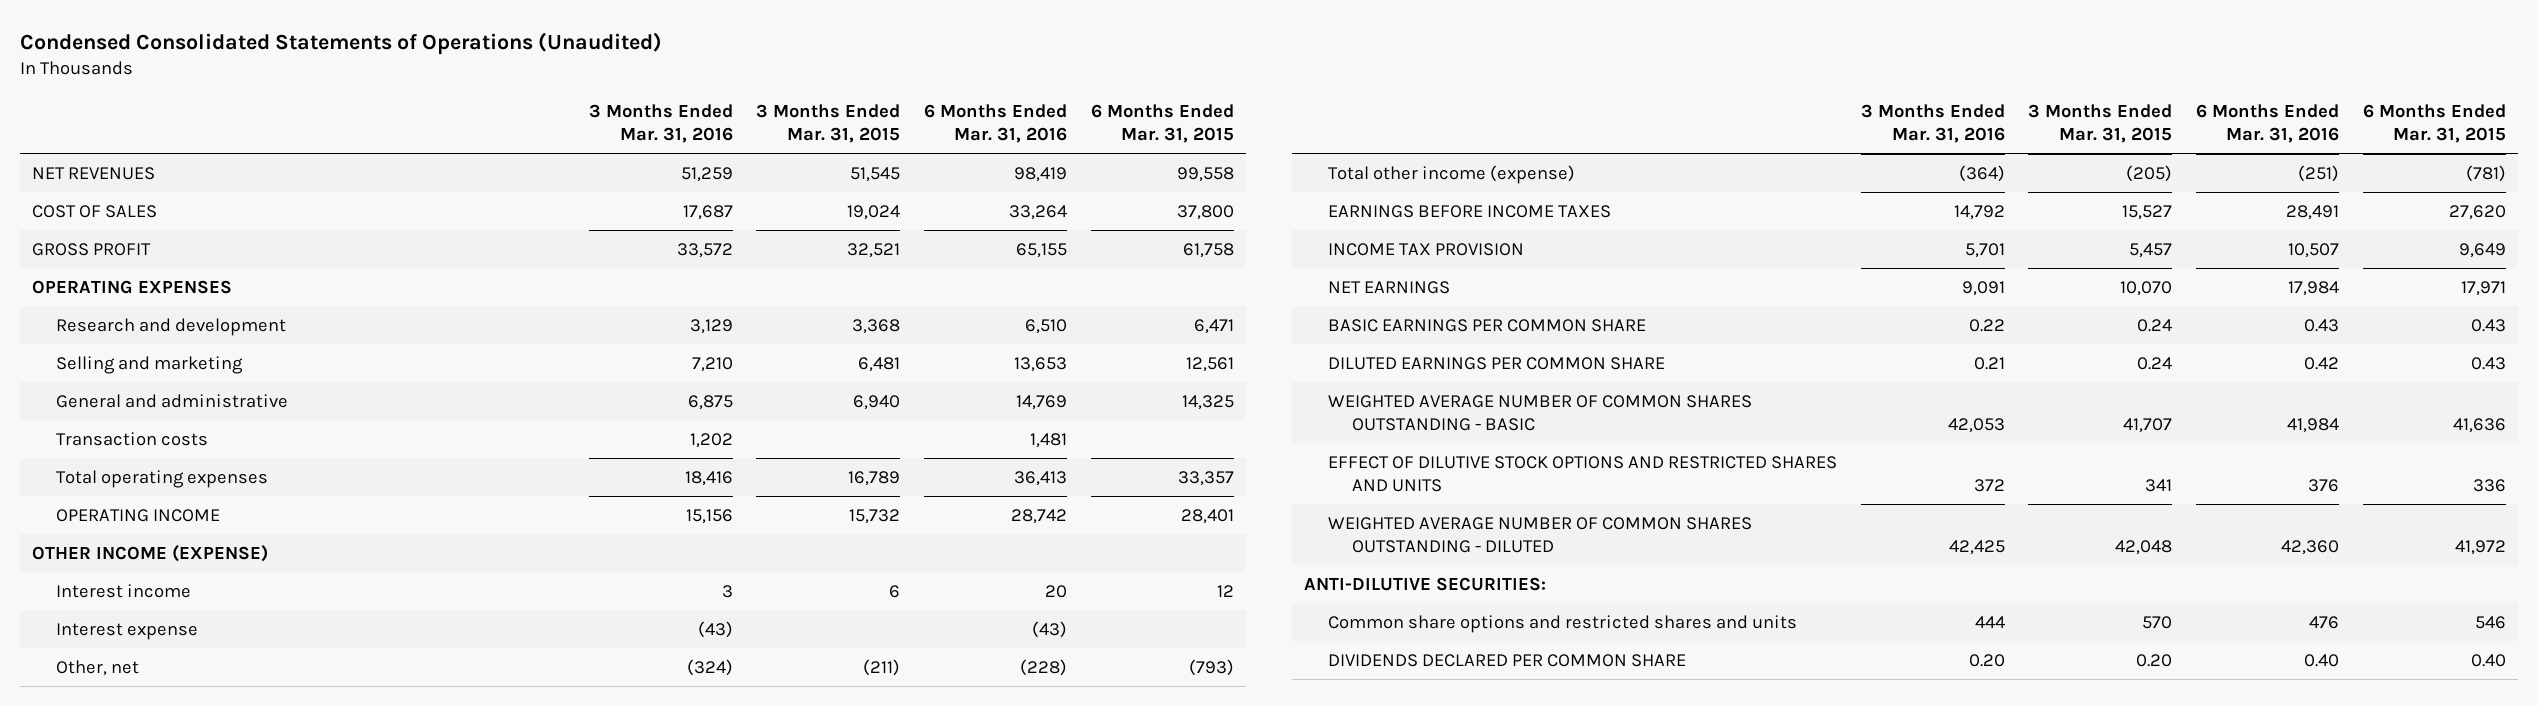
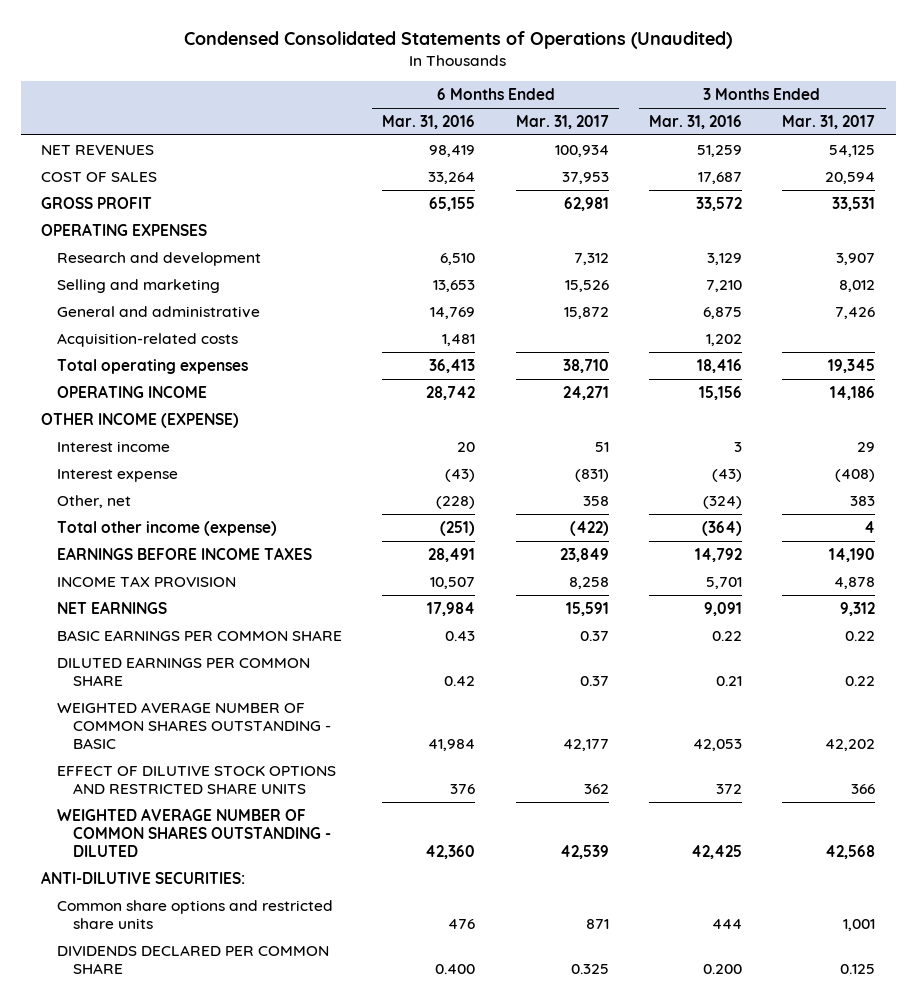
[756,104,901,144] 3 Months Ended Mar. 31, 2015 -> none
[1090,104,1234,144] 6 Months Ended Mar. 31, 2015 -> none
none -> [515,114,609,129] Mar. 31, 2017
none -> [782,114,876,129] Mar. 31, 2017
[55,431,208,446] Transaction costs -> [56,332,238,347] Acquisition-related costs
[1328,455,1838,493] EFFECT OF DILUTIVE STOCK OPTIONS AND RESTRICTED SHARES AND UNITS -> [56,765,336,794] EFFECT OF DILUTIVE STOCK OPTIONS AND RESTRICTED SHARE UNITS
[1328,614,1798,633] Common share options and restricted shares and units -> [56,899,333,929] Common share options and restricted share units
[1968,653,2005,667] 0.20 -> [703,963,743,974] 0.200
[2304,653,2340,667] 0.40 -> [435,963,476,974] 0.400

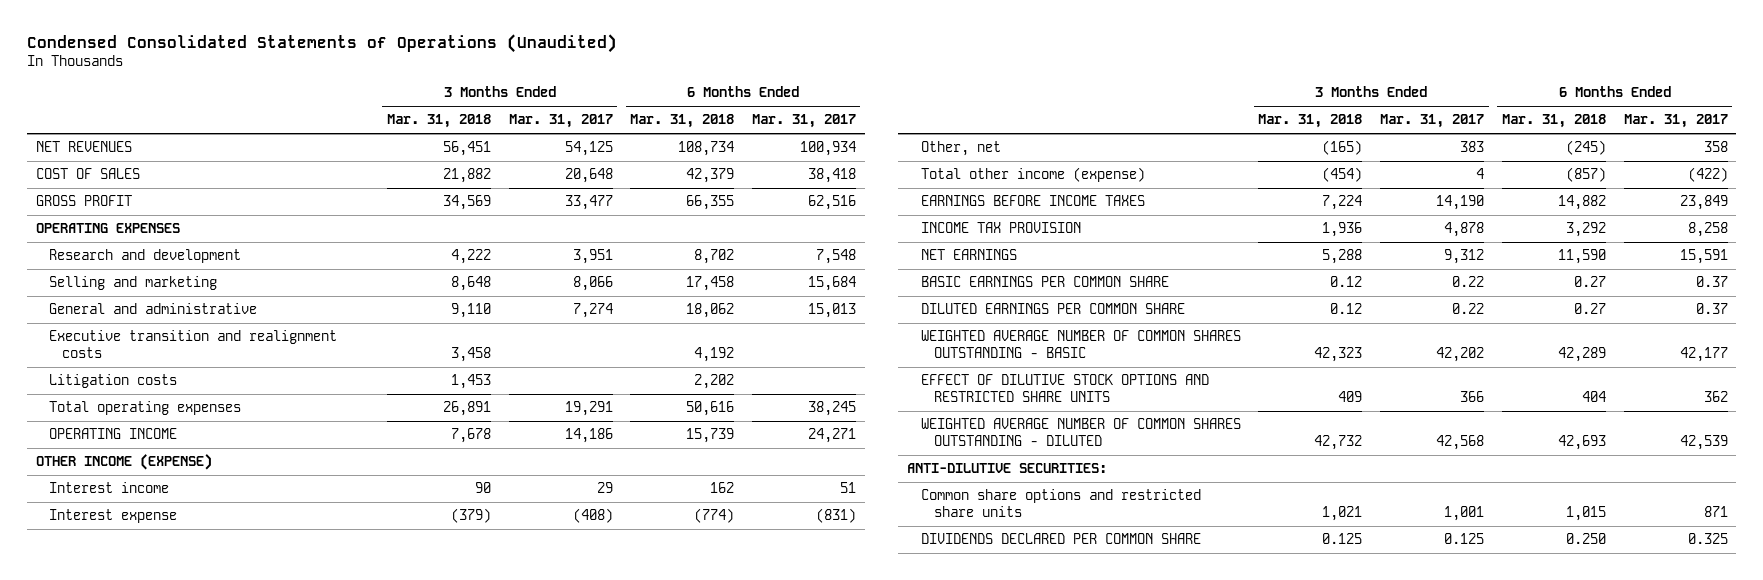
[382,114,476,129] Mar. 31, 2016 -> none
[649,114,743,129] Mar. 31, 2016 -> none
none -> [386,114,491,129] Mar. 31, 2018
none -> [630,114,735,129] Mar. 31, 2018
[561,171,609,184] 37,953 -> [807,168,856,184] 38,418
[825,171,876,184] 20,594 -> [564,168,613,184] 20,648
[563,196,609,211] 62,981 -> [807,195,856,211] 62,516
[832,196,876,211] 33,531 -> [564,195,613,211] 33,477
[56,332,238,347] Acquisition-related costs -> none
[573,252,609,265] 7,312 -> [815,249,856,265] 7,548
[836,252,876,265] 3,907 -> [572,249,613,265] 3,951
[564,279,609,292] 15,526 -> [807,276,856,292] 15,684
[839,279,876,292] 8,012 -> [572,276,613,292] 8,066
[563,306,609,319] 15,872 -> [807,303,856,319] 15,013
[835,306,876,319] 7,426 -> [572,303,613,319] 7,274
none -> [49,330,338,359] Executive transition and realignment costs
none -> [49,374,178,389] Litigation costs
[562,358,609,373] 38,710 -> [807,401,856,417] 38,245
[828,358,876,373] 19,345 -> [564,401,613,417] 19,291

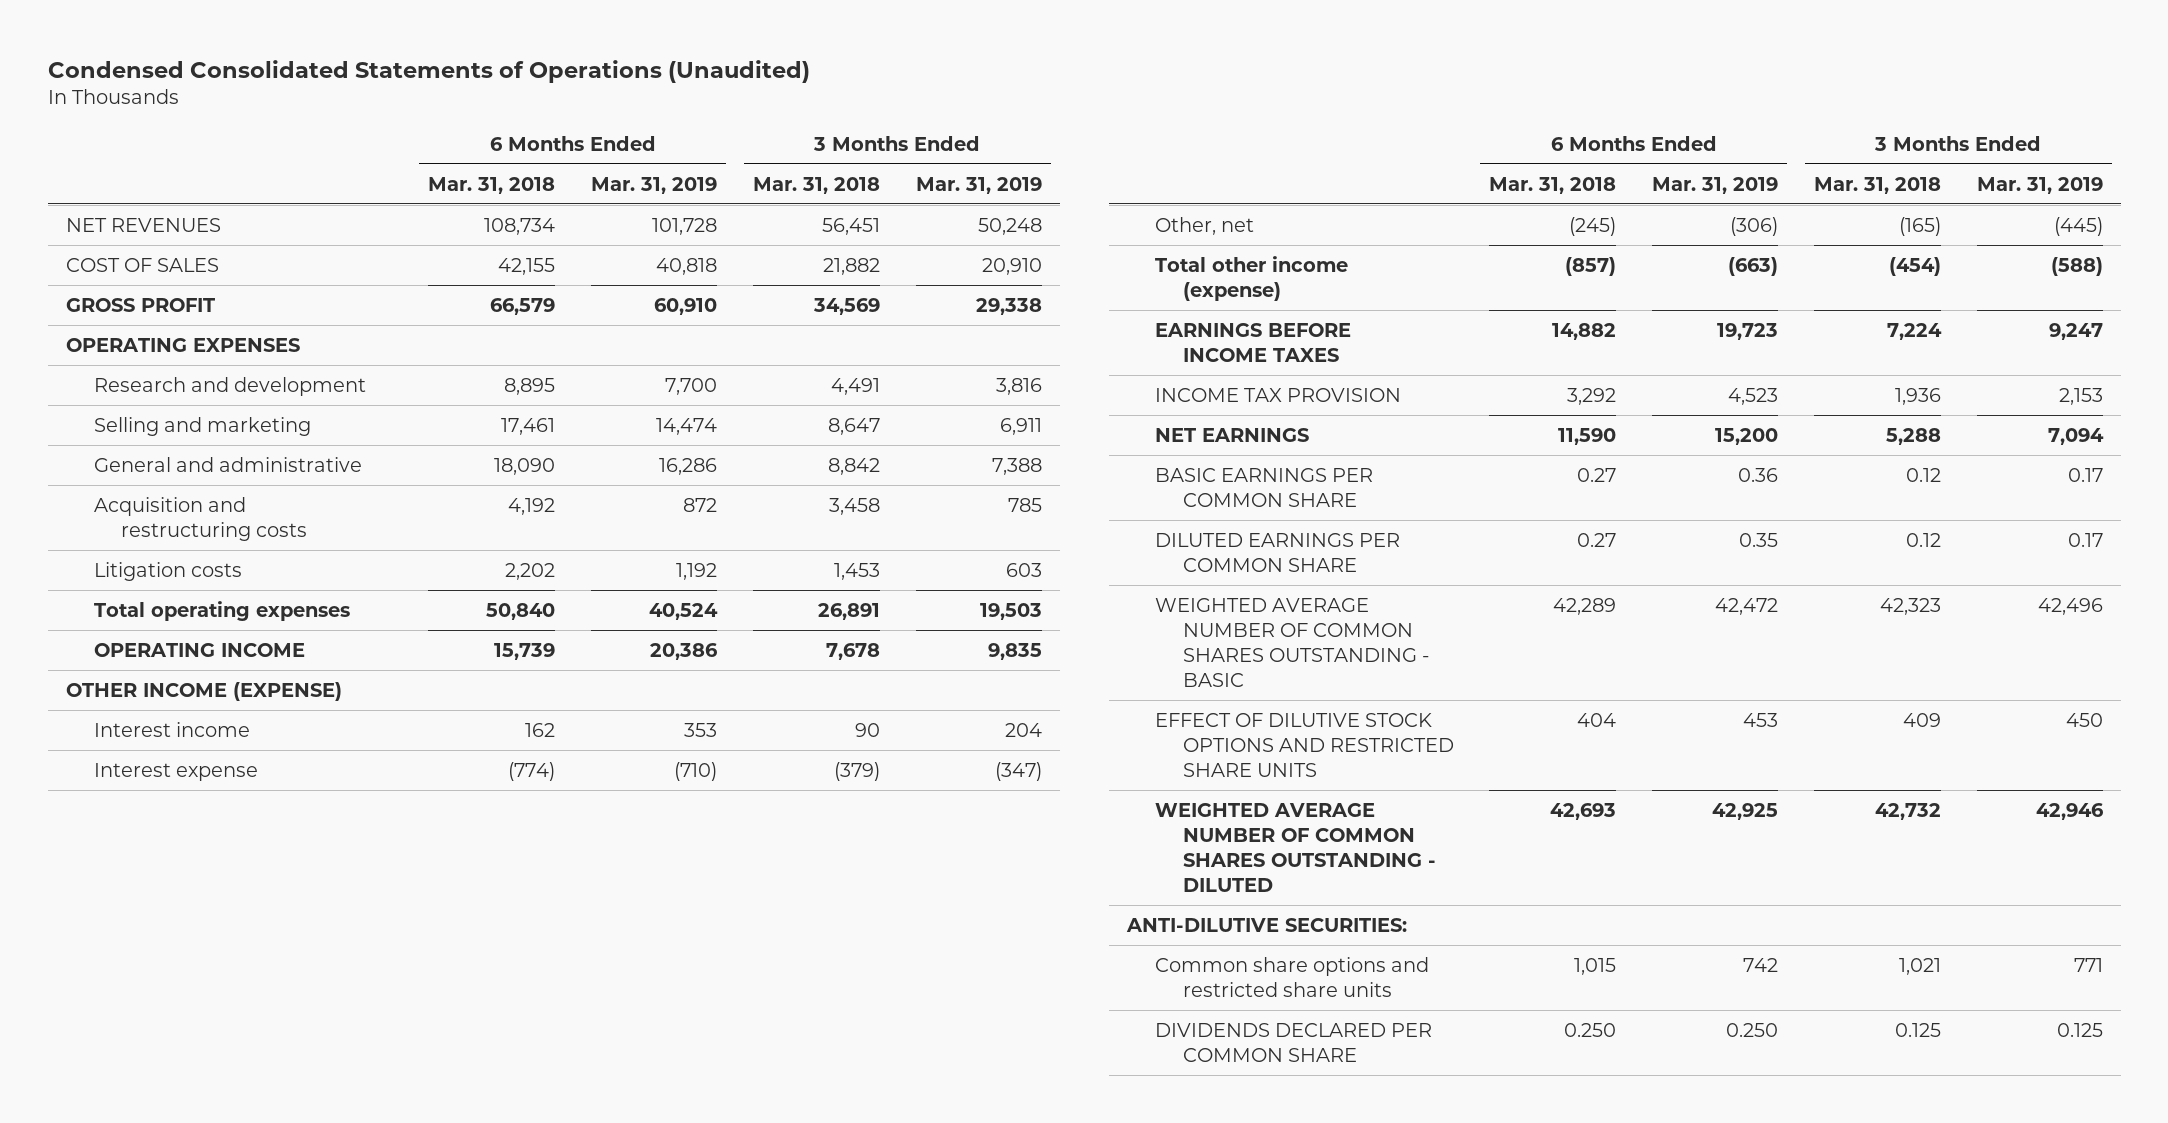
[508,114,613,129] Mar. 31, 2017 -> none
[751,114,856,129] Mar. 31, 2017 -> none
none -> [591,176,718,194] Mar. 31, 2019
none -> [915,176,1042,194] Mar. 31, 2019
[686,168,735,184] 42,379 -> [498,257,556,275] 42,155
[686,195,735,211] 66,355 -> [490,297,556,315] 66,579
[450,249,491,265] 4,222 -> [830,377,880,395] 4,491
[694,249,735,265] 8,702 -> [504,377,556,395] 8,895
[450,276,491,292] 8,648 -> [827,417,880,435] 8,647
[686,276,735,292] 17,458 -> [501,417,556,435] 17,461
[450,303,491,319] 9,110 -> [827,457,880,475] 8,842
[686,303,735,319] 18,062 -> [494,457,556,475] 18,090
[49,330,338,359] Executive transition and realignment costs -> [93,496,308,541] Acquisition and restructuring costs
[686,401,735,417] 50,616 -> [486,602,556,620] 50,840

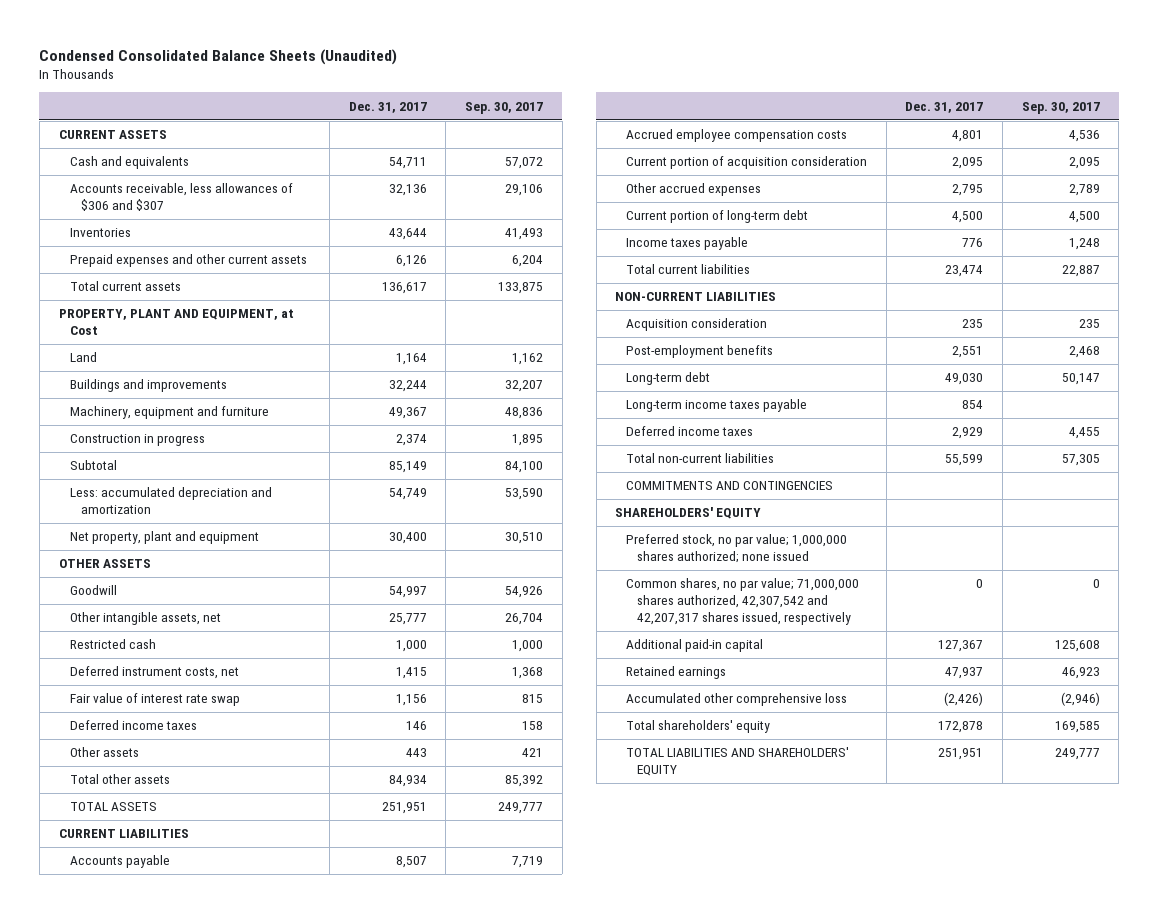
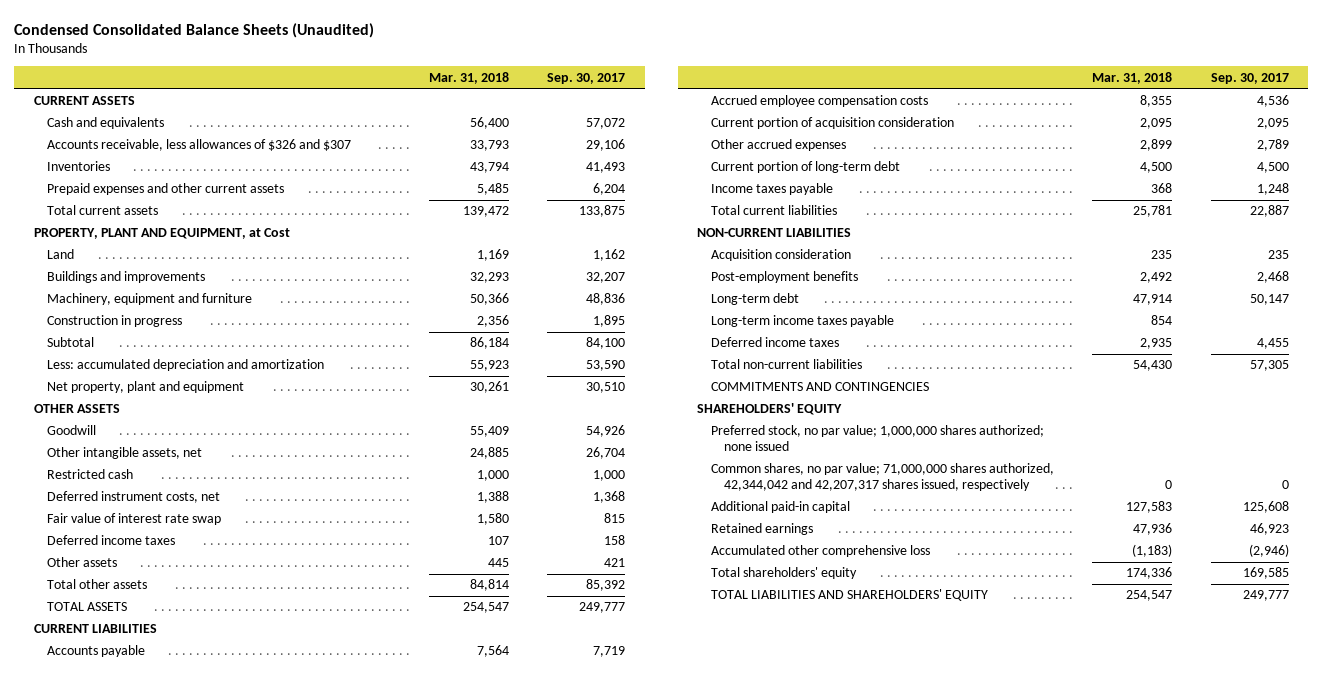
[348,101,427,113] Dec. 31, 2017 -> none
none -> [428,71,509,84] Mar. 31, 2018
[69,183,293,212] Accounts receivable, less allowances of $306 and $307 -> [47,139,352,152] Accounts receivable, less allowances of $326 and $307
[626,578,860,626] Common shares, no par value; 71,000,000 shares authorized, 42,307,542 and 42,207,317 shares issued, respectively -> [710,463,1054,492] Common shares, no par value; 71,000,000 shares authorized, 42,344,042 and 42,207,317 shares issued, respectively

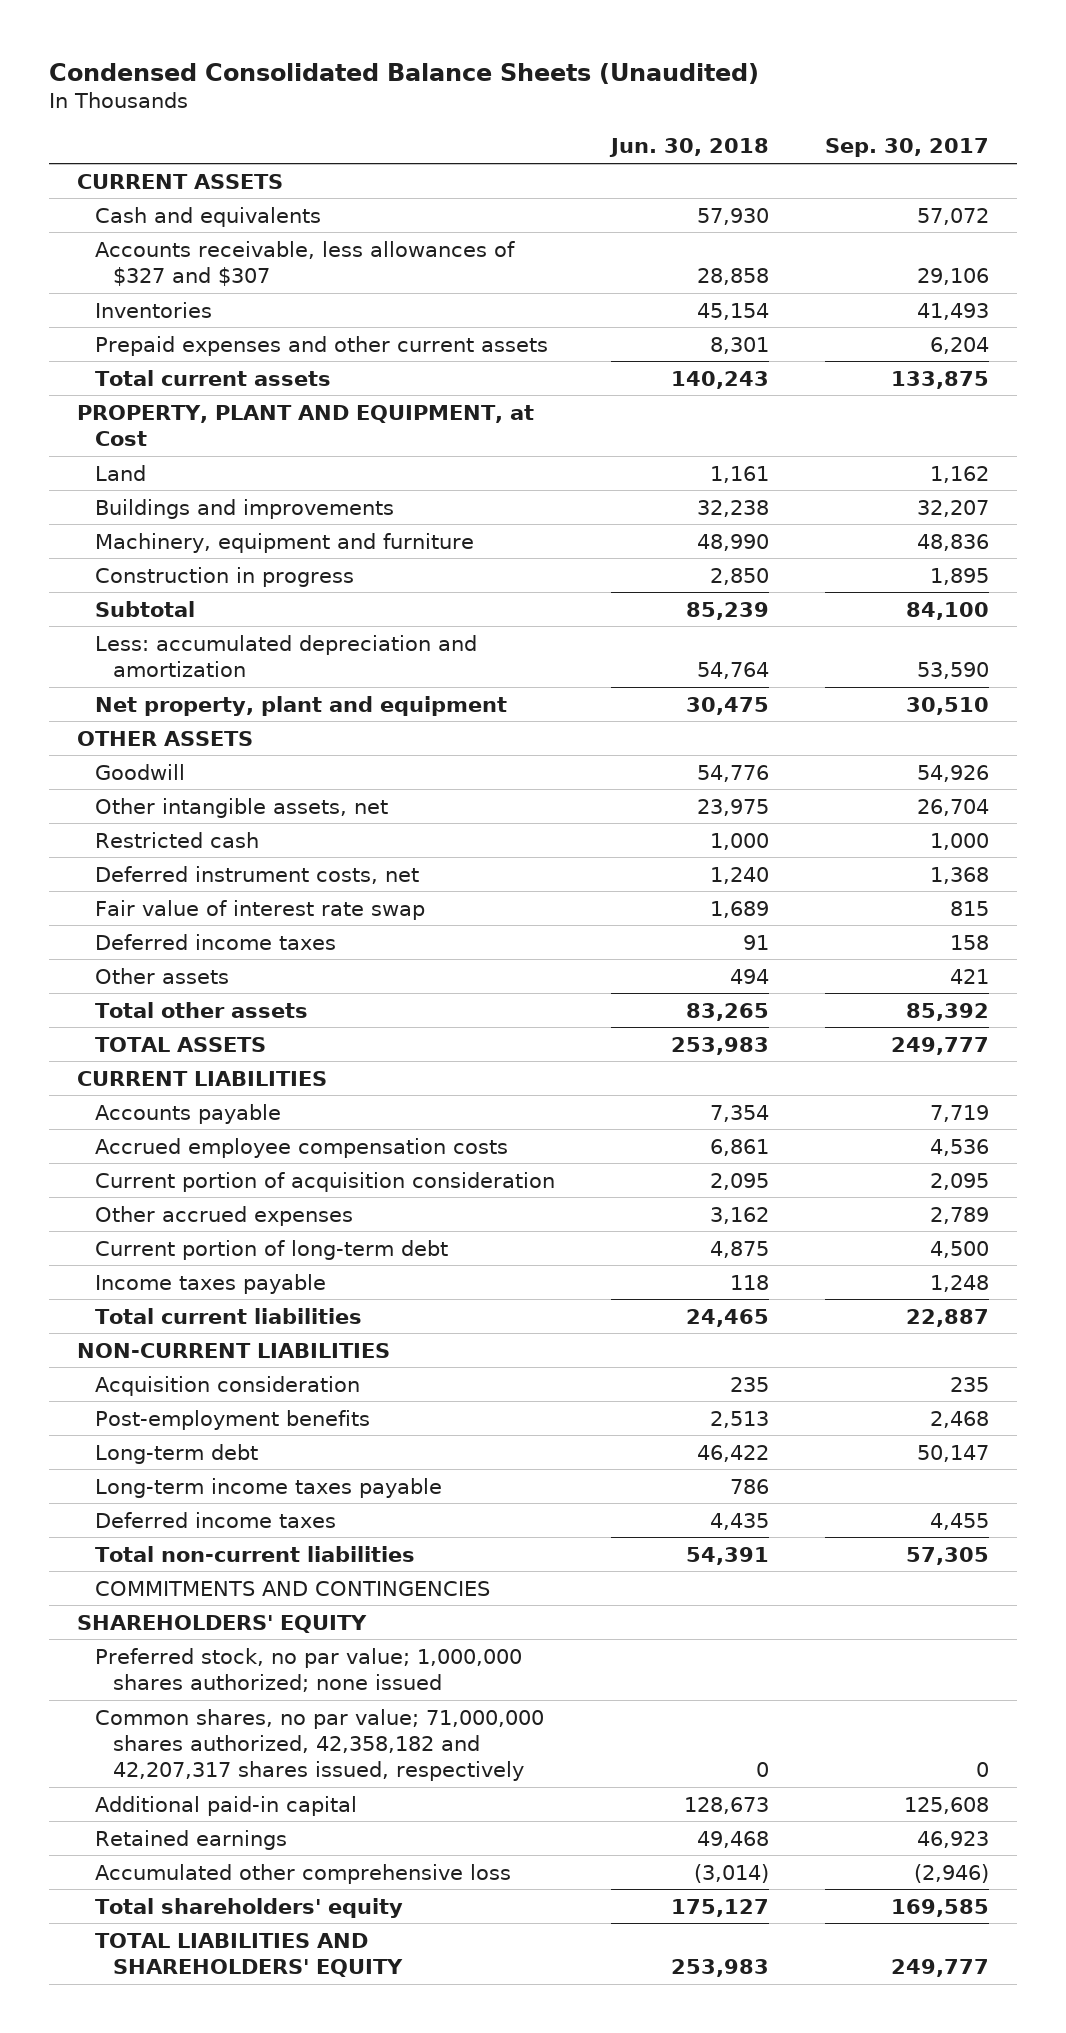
[428,71,509,84] Mar. 31, 2018 -> none
none -> [608,138,769,158] Jun. 30, 2018
[47,139,352,152] Accounts receivable, less allowances of $326 and $307 -> [94,240,515,286] Accounts receivable, less allowances of $327 and $307
[710,463,1054,492] Common shares, no par value; 71,000,000 shares authorized, 42,344,042 and 42,207,317 shares issued, respectively -> [94,1708,544,1782] Common shares, no par value; 71,000,000 shares authorized, 42,358,182 and 42,207,317 shares issued, respectively

